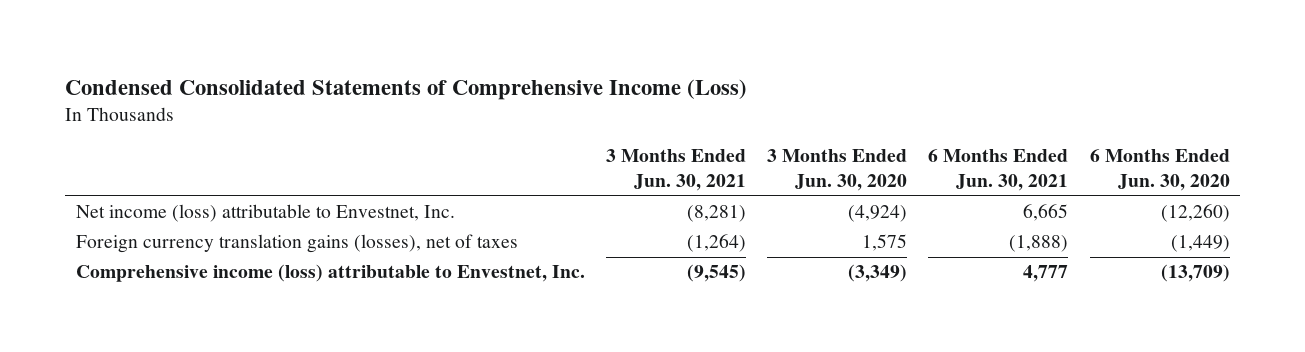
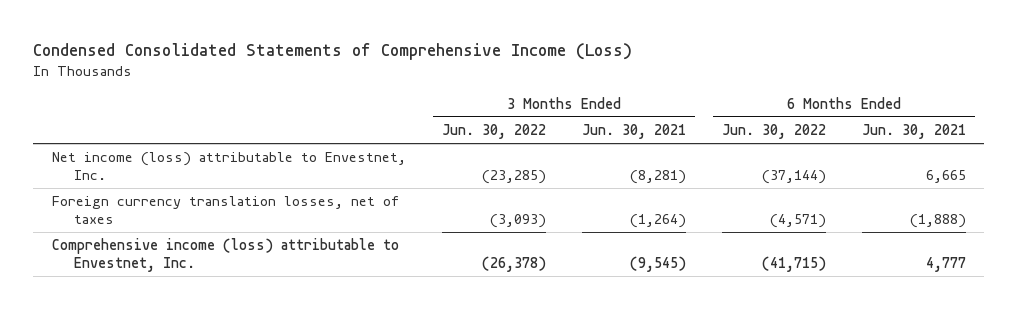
[767,149,908,192] 3 Months Ended Jun. 30, 2020 -> none
[1089,149,1230,192] 6 Months Ended Jun. 30, 2020 -> none
none -> [441,124,546,140] Jun. 30, 2022
none -> [721,124,826,140] Jun. 30, 2022
[75,234,518,254] Foreign currency translation gains (losses), net of taxes -> [51,196,399,224] Foreign currency translation losses, net of taxes

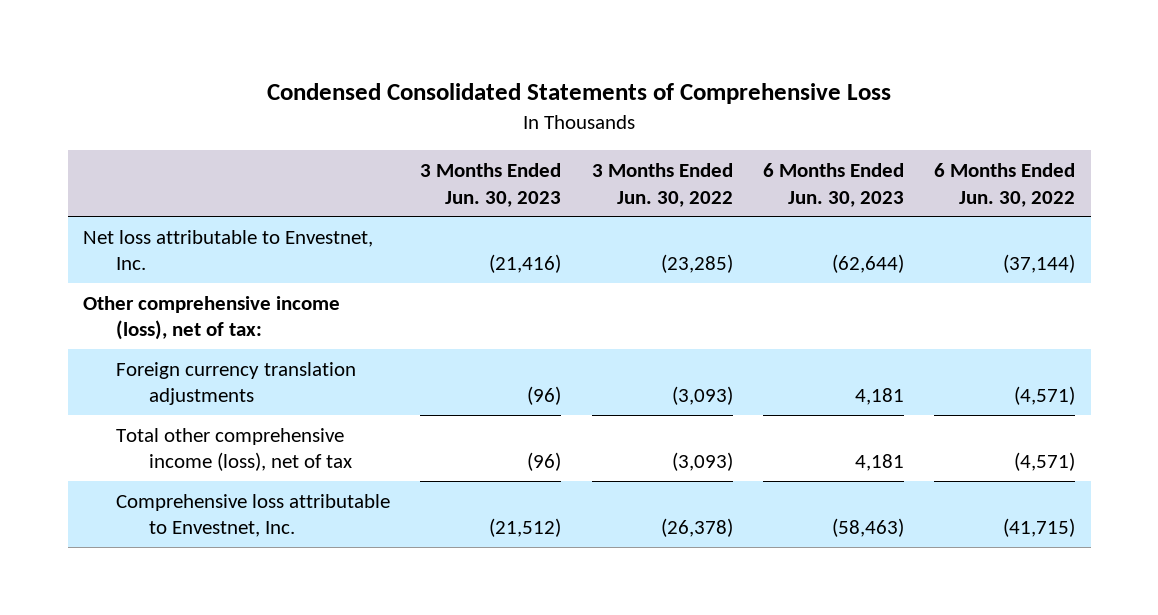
[33,43,633,61] Condensed Consolidated Statements of Comprehensive Income (Loss) -> [267,83,892,105] Condensed Consolidated Statements of Comprehensive Loss
[581,124,686,140] Jun. 30, 2021 -> none
[862,124,967,140] Jun. 30, 2021 -> none
none -> [420,162,562,207] 3 Months Ended Jun. 30, 2023
none -> [762,162,904,207] 6 Months Ended Jun. 30, 2023
[51,152,406,180] Net income (loss) attributable to Envestnet, Inc. -> [82,229,373,271] Net loss attributable to Envestnet, Inc.
none -> [82,295,340,341] Other comprehensive income (loss), net of tax:
[51,196,399,224] Foreign currency translation losses, net of taxes -> [115,361,356,406] Foreign currency translation adjustments
none -> [115,427,352,472] Total other comprehensive income (loss), net of tax
[51,238,399,272] Comprehensive income (loss) attributable to Envestnet, Inc. -> [115,493,390,538] Comprehensive loss attributable to Envestnet, Inc.

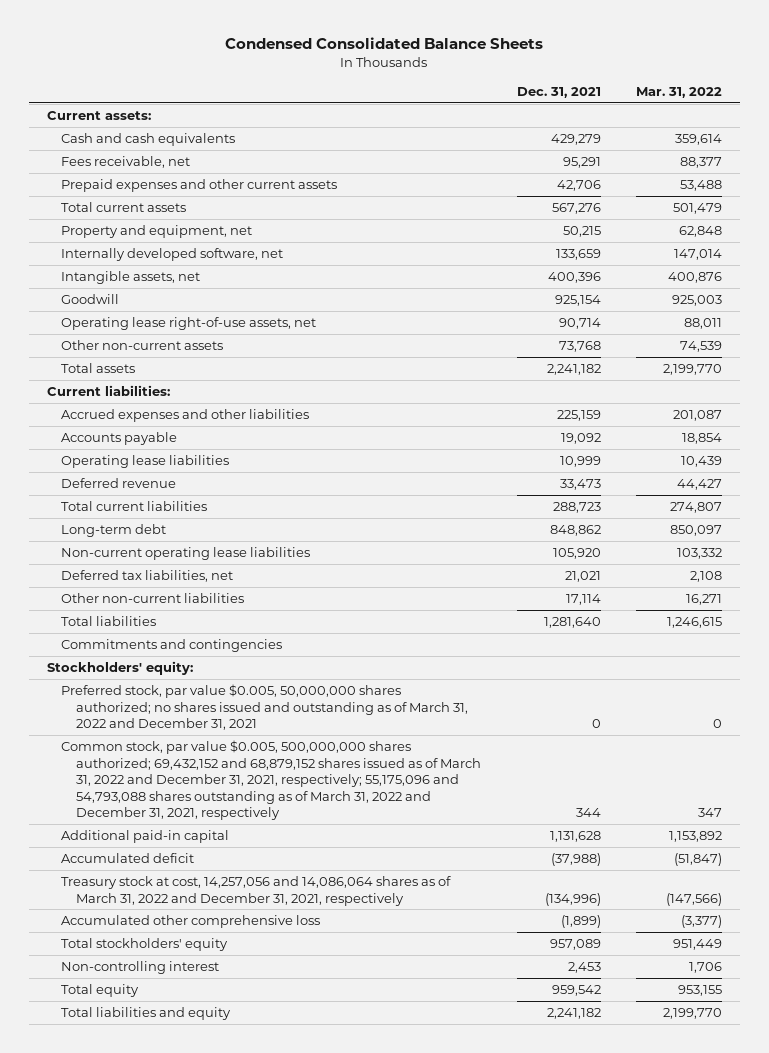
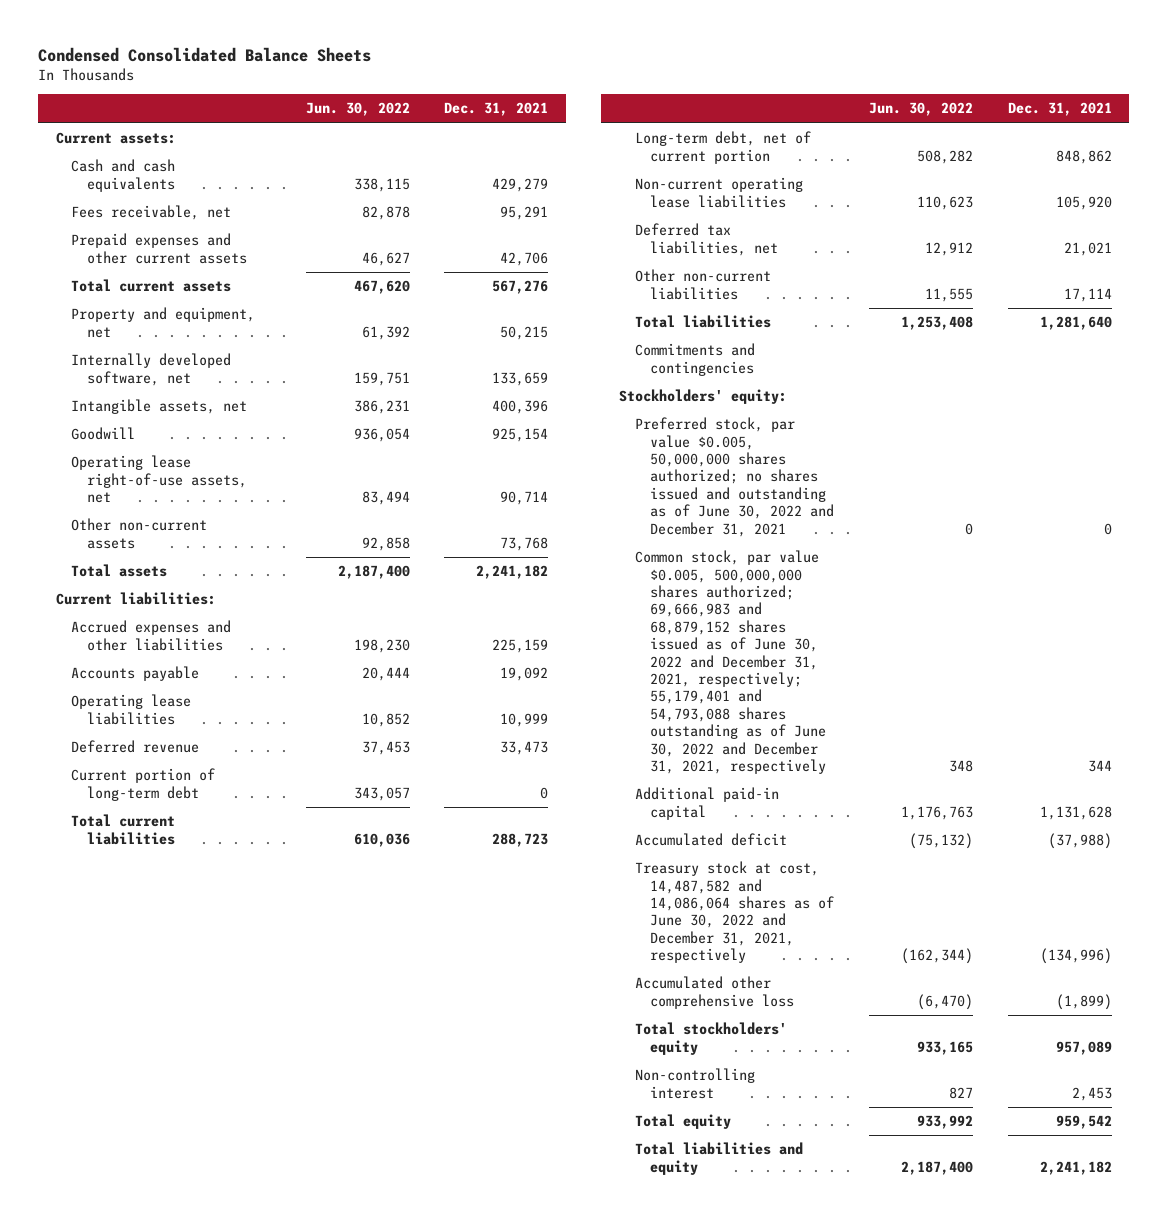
[636,86,723,98] Mar. 31, 2022 -> none
none -> [305,102,410,117] Jun. 30, 2022
none -> [71,768,216,801] Current portion of long-term debt
[61,524,167,538] Long-term debt -> [634,131,811,164] Long-term debt, net of current portion
[61,684,469,731] Preferred stock, par value $0.005, 50,000,000 shares authorized; no shares issued and outstanding as of March 31, 2022 and December 31, 2021 -> [634,417,835,537] Preferred stock, par value $0.005, 50,000,000 shares authorized; no shares issued and outstanding as of June 30, 2022 and December 31, 2021
[61,740,482,821] Common stock, par value $0.005, 500,000,000 shares authorized; 69,432,152 and 68,879,152 shares issued as of March 31, 2022 and December 31, 2021, respectively; 55,175,096 and 54,793,088 shares outstanding as of March 31, 2022 and December 31, 2021, respectively -> [634,550,827,775] Common stock, par value $0.005, 500,000,000 shares authorized; 69,666,983 and 68,879,152 shares issued as of June 30, 2022 and December 31, 2021, respectively; 55,179,401 and 54,793,088 shares outstanding as of June 30, 2022 and December 31, 2021, respectively
[61,876,452,906] Treasury stock at cost, 14,257,056 and 14,086,064 shares as of March 31, 2022 and December 31, 2021, respectively -> [634,861,835,964] Treasury stock at cost, 14,487,582 and 14,086,064 shares as of June 30, 2022 and December 31, 2021, respectively

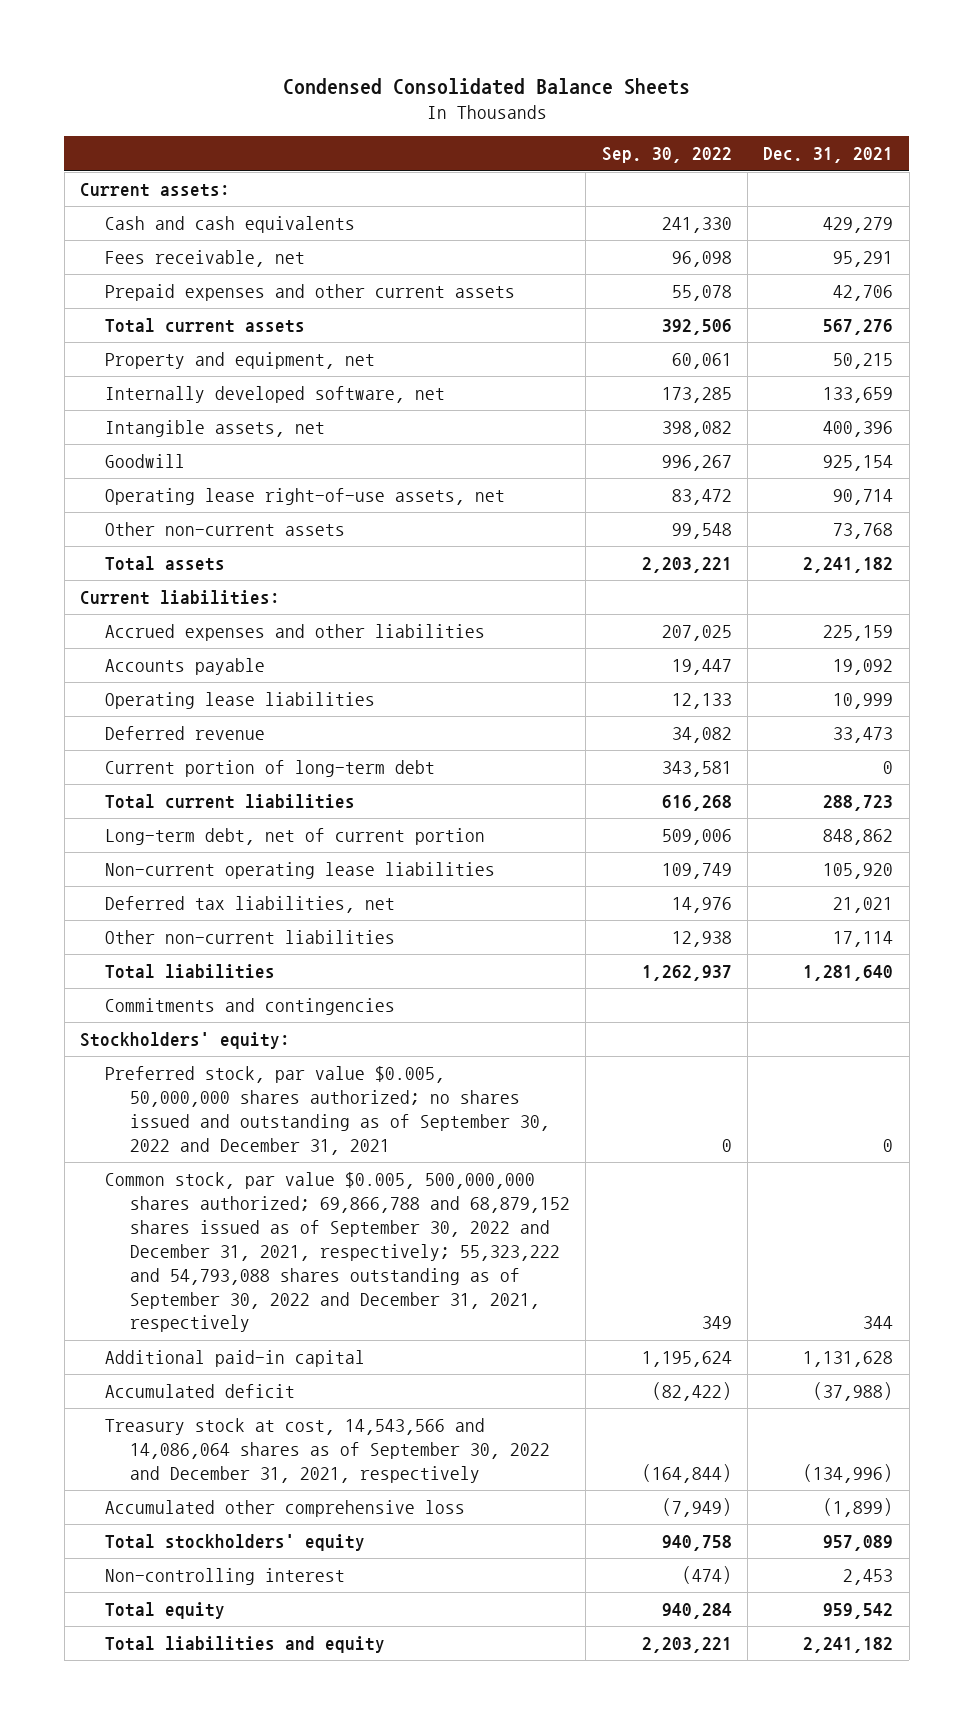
[305,102,410,117] Jun. 30, 2022 -> none
none -> [601,147,732,164] Sep. 30, 2022
[634,417,835,537] Preferred stock, par value $0.005, 50,000,000 shares authorized; no shares issued and outstanding as of June 30, 2022 and December 31, 2021 -> [105,1066,551,1155] Preferred stock, par value $0.005, 50,000,000 shares authorized; no shares issued and outstanding as of September 30, 2022 and December 31, 2021
[634,550,827,775] Common stock, par value $0.005, 500,000,000 shares authorized; 69,666,983 and 68,879,152 shares issued as of June 30, 2022 and December 31, 2021, respectively; 55,179,401 and 54,793,088 shares outstanding as of June 30, 2022 and December 31, 2021, respectively -> [105,1172,571,1333] Common stock, par value $0.005, 500,000,000 shares authorized; 69,866,788 and 68,879,152 shares issued as of September 30, 2022 and December 31, 2021, respectively; 55,323,222 and 54,793,088 shares outstanding as of September 30, 2022 and December 31, 2021, respectively
[634,861,835,964] Treasury stock at cost, 14,487,582 and 14,086,064 shares as of June 30, 2022 and December 31, 2021, respectively -> [105,1418,551,1483] Treasury stock at cost, 14,543,566 and 14,086,064 shares as of September 30, 2022 and December 31, 2021, respectively

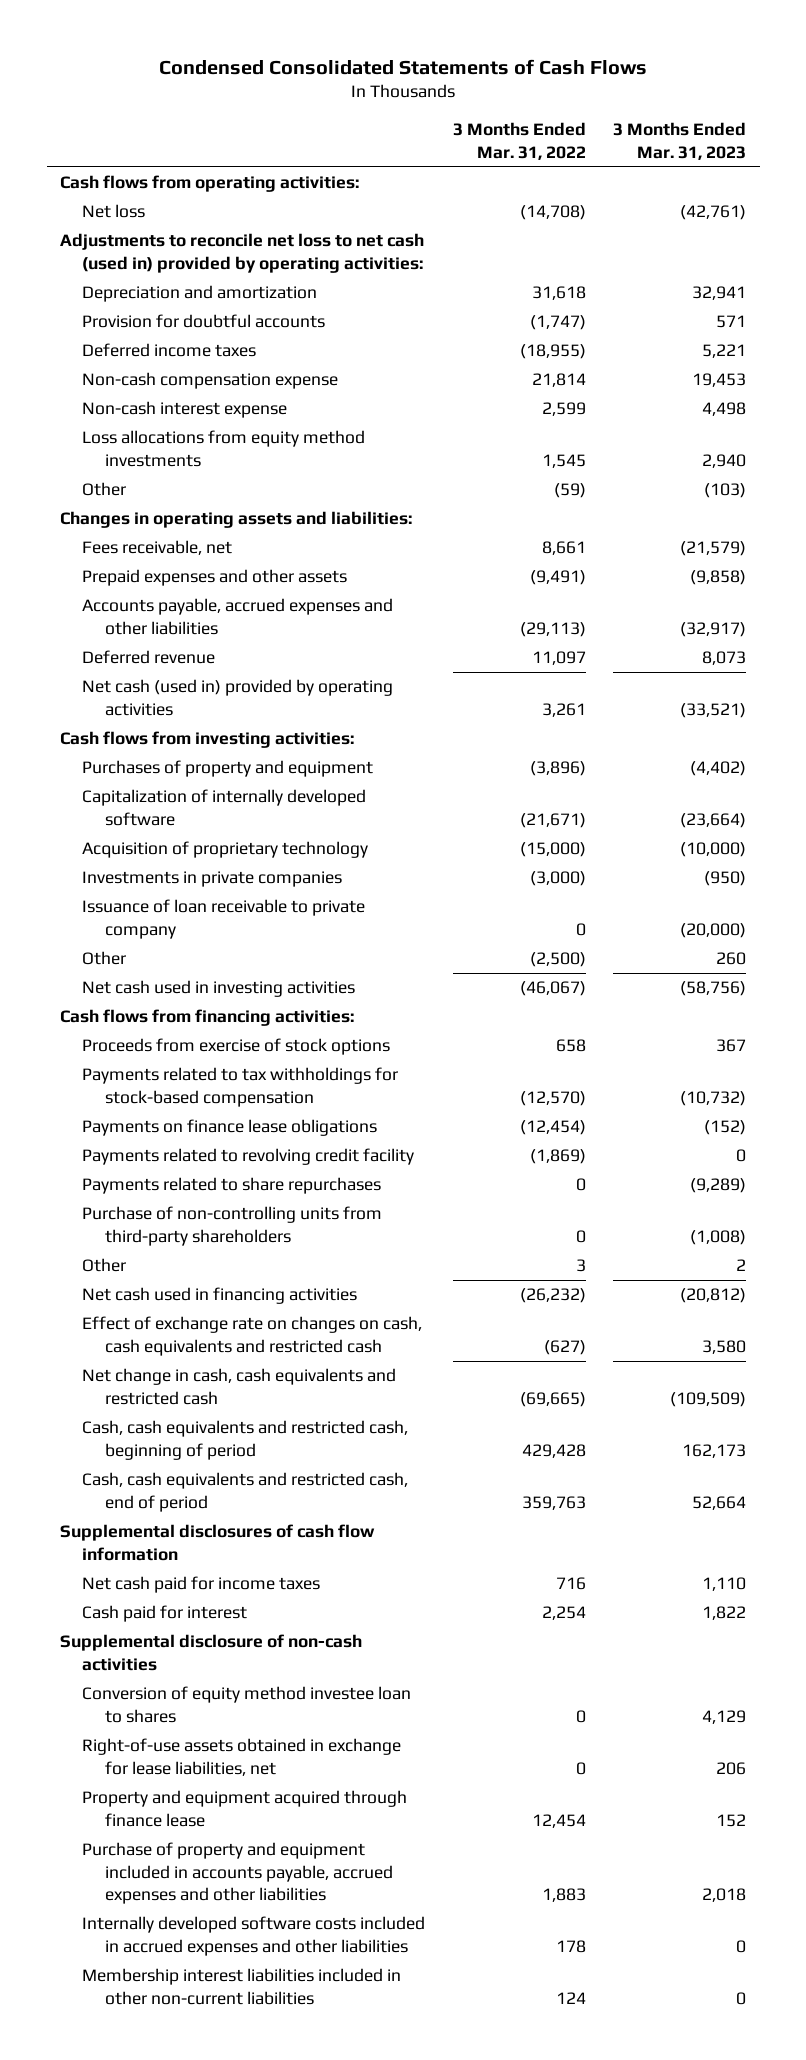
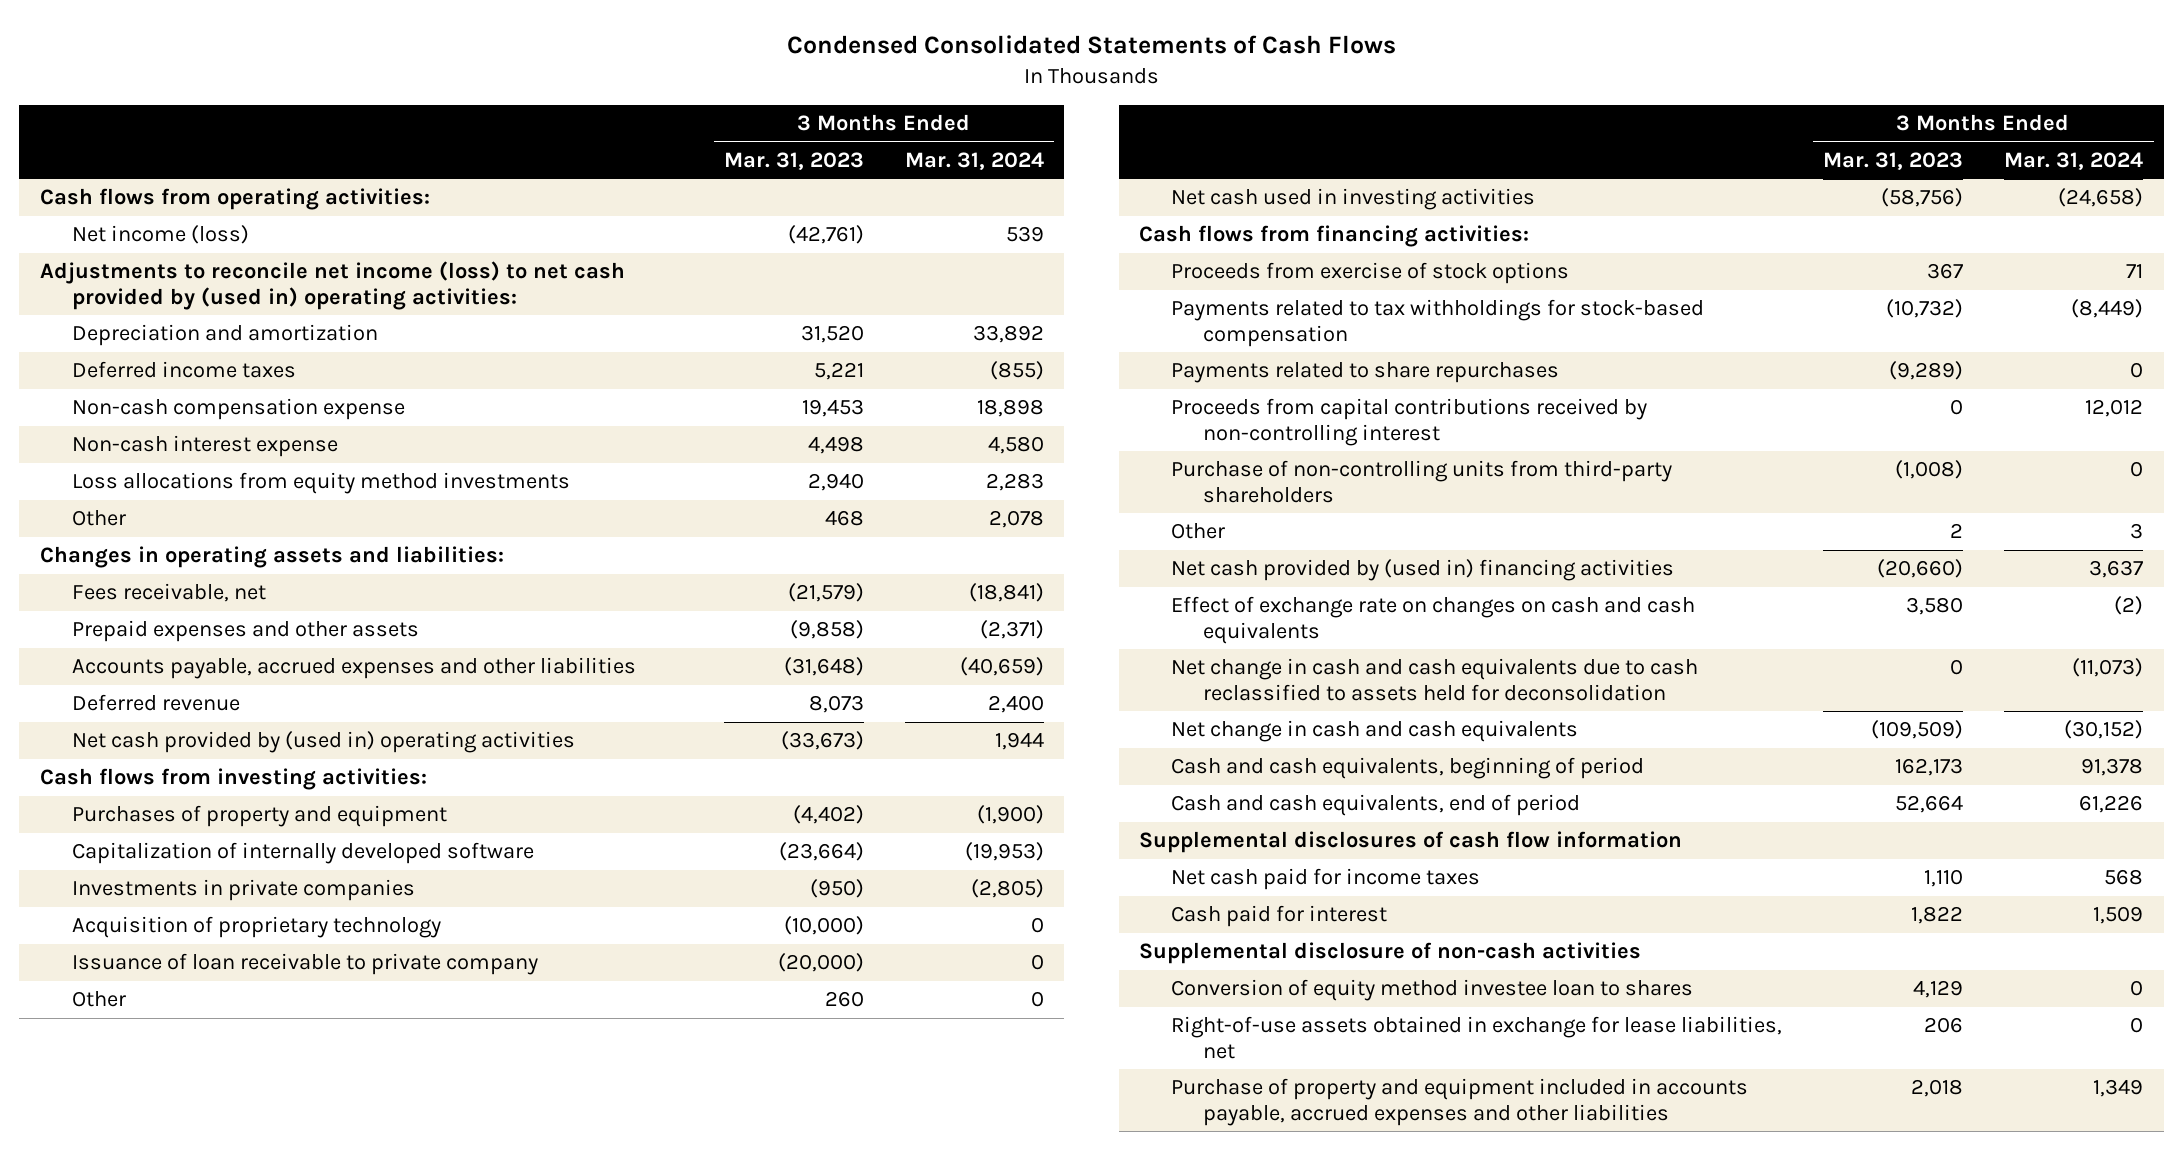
[452,122,586,160] 3 Months Ended Mar. 31, 2022 -> none
none -> [904,151,1044,170] Mar. 31, 2024
[82,314,326,329] Provision for doubtful accounts -> none
[82,204,146,219] Net loss -> [71,225,249,245] Net income (loss)
[60,233,425,273] Adjustments to reconcile net loss to net cash (used in) provided by operating activities: -> [39,261,625,310] Adjustments to reconcile net income (loss) to net cash provided by (used in) operating activities:
[692,286,747,301] 32,941 -> [800,325,864,344] 31,520
[704,483,747,499] (103) -> [824,510,864,527] 468
[680,621,747,637] (32,917) -> [783,657,864,677] (31,648)
[82,679,394,716] Net cash (used in) provided by operating activities -> [71,731,575,754] Net cash provided by (used in) operating activities
[680,702,747,718] (33,521) -> [780,731,864,751] (33,673)
[82,841,369,859] Acquisition of proprietary technology -> [71,916,441,939] Acquisition of proprietary technology
[82,1119,378,1137] Payments on finance lease obligations -> none
[82,1148,415,1166] Payments related to revolving credit facility -> none
none -> [1171,398,1648,446] Proceeds from capital contributions received by non-controlling interest
[82,1287,358,1305] Net cash used in financing activities -> [1171,559,1675,582] Net cash provided by (used in) financing activities
[680,1288,747,1304] (20,812) -> [1877,559,1964,579] (20,660)
[82,1316,423,1356] Effect of exchange rate on changes on cash, cash equivalents and restricted cash -> [1171,596,1696,644] Effect of exchange rate on changes on cash and cash equivalents
none -> [1171,658,1699,701] Net change in cash and cash equivalents due to cash reclassified to assets held for deconsolidation
[82,1368,397,1405] Net change in cash, cash equivalents and restricted cash -> [1171,720,1579,743] Net change in cash and cash equivalents
[82,1420,409,1460] Cash, cash equivalents and restricted cash, beginning of period -> [1171,757,1645,780] Cash and cash equivalents, beginning of period
[82,1472,409,1512] Cash, cash equivalents and restricted cash, end of period -> [1171,794,1581,817] Cash and cash equivalents, end of period
[82,1790,408,1827] Property and equipment acquired through finance lease -> none
[82,1916,426,1956] Internally developed software costs included in accrued expenses and other liabilities -> none
[82,1968,402,2005] Membership interest liabilities included in other non-current liabilities -> none

